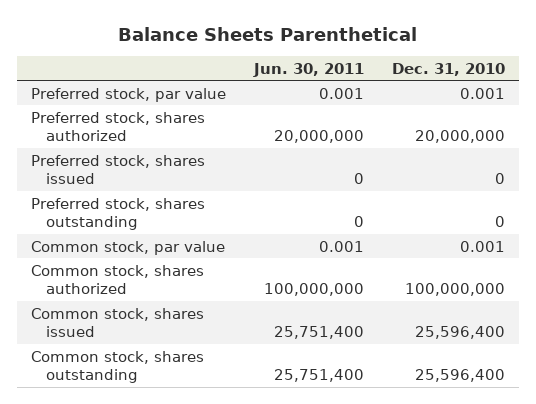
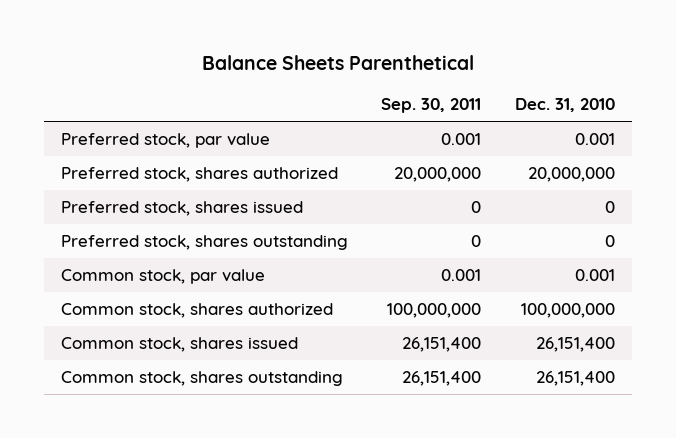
[252,62,364,77] Jun. 30, 2011 -> none
none -> [381,98,482,114] Sep. 30, 2011
[414,326,505,340] 25,596,400 -> [536,337,616,353] 26,151,400
[414,369,505,383] 25,596,400 -> [536,371,616,387] 26,151,400

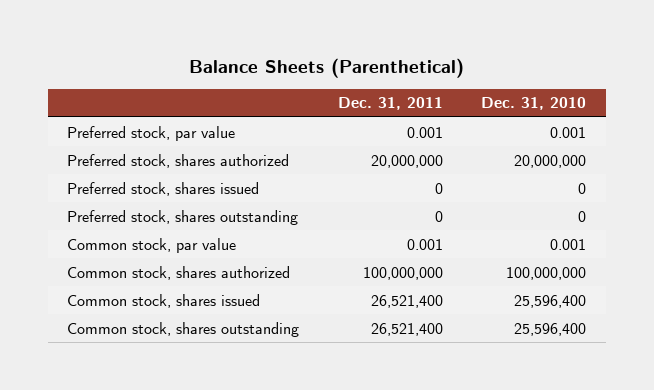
[201,55,474,71] Balance Sheets Parenthetical -> [188,57,464,78] Balance Sheets (Parenthetical)
[381,98,482,114] Sep. 30, 2011 -> none
none -> [337,97,443,111] Dec. 31, 2011
[536,337,616,353] 26,151,400 -> [514,294,587,308] 25,596,400
[536,371,616,387] 26,151,400 -> [514,322,587,336] 25,596,400

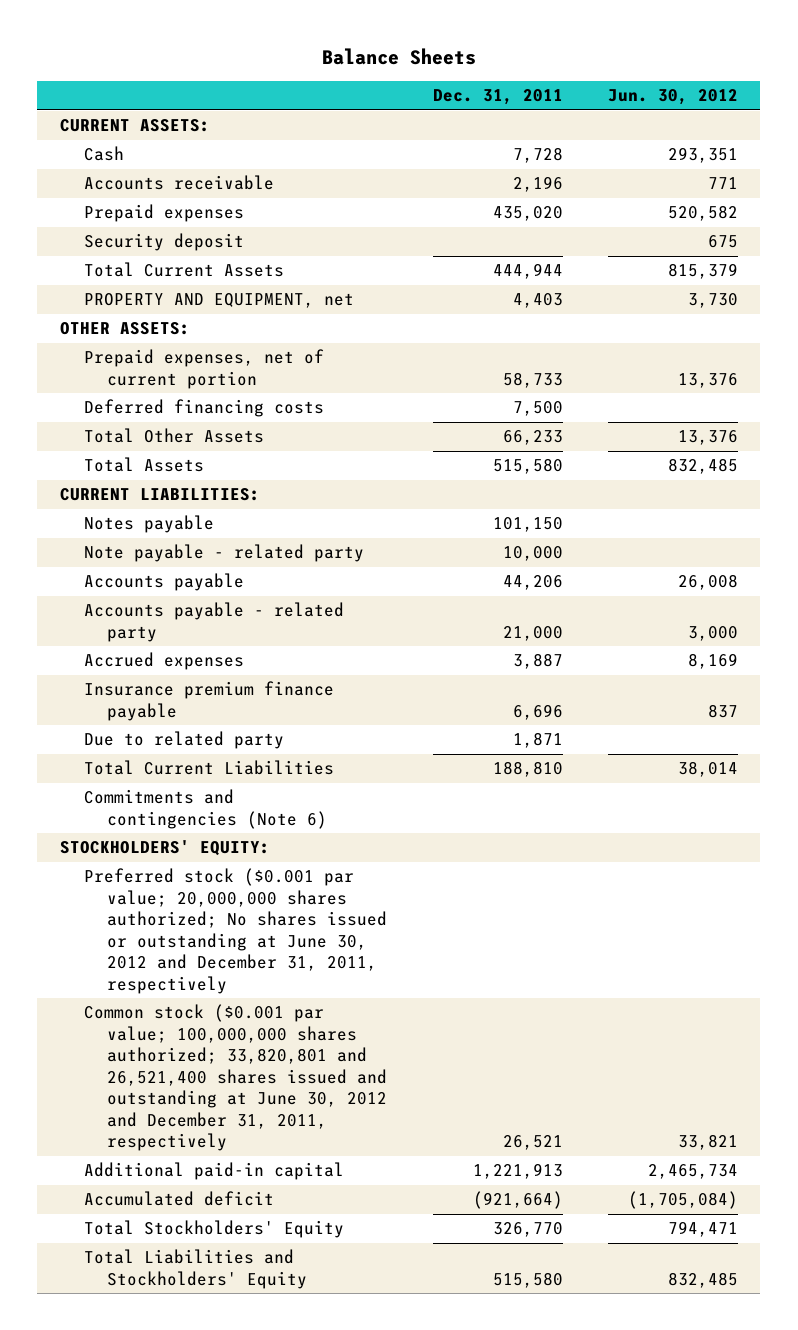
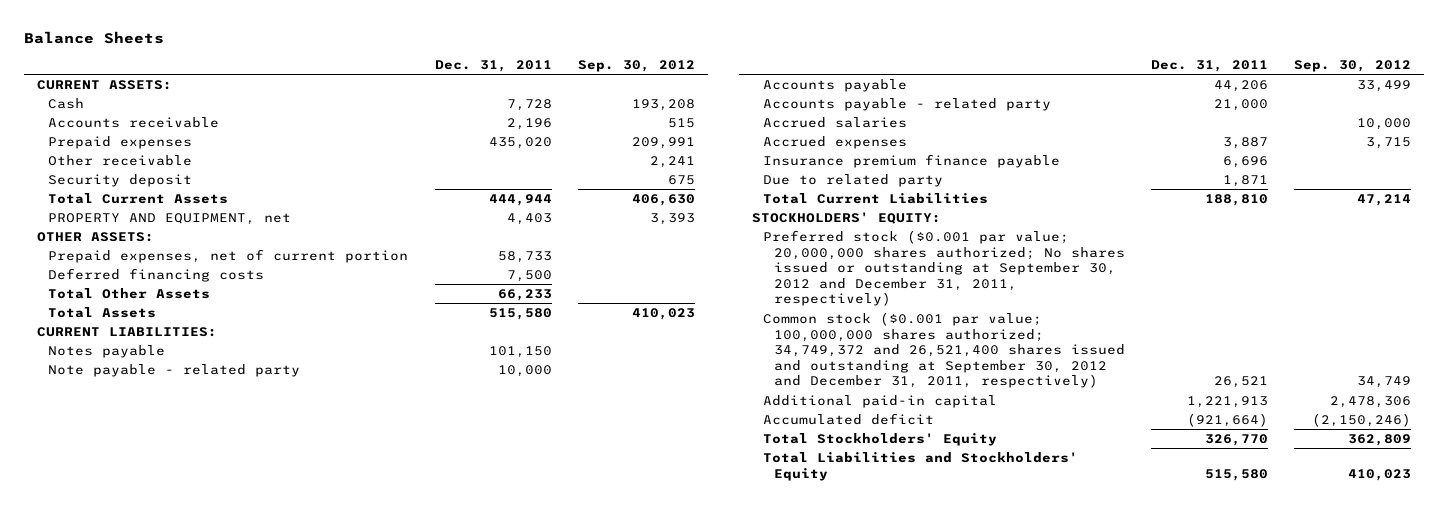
[607,89,738,106] Jun. 30, 2012 -> none
none -> [578,59,696,72] Sep. 30, 2012
none -> [47,154,192,166] Other receivable
none -> [763,116,908,128] Accrued salaries
[83,789,328,829] Commitments and contingencies (Note 6) -> none
[83,868,388,994] Preferred stock ($0.001 par value; 20,000,000 shares authorized; No shares issued or outstanding at June 30, 2012 and December 31, 2011, respectively -> [763,229,1126,307] Preferred stock ($0.001 par value; 20,000,000 shares authorized; No shares issued or outstanding at September 30, 2012 and December 31, 2011, respectively)
[83,1004,388,1152] Common stock ($0.001 par value; 100,000,000 shares authorized; 33,820,801 and 26,521,400 shares issued and outstanding at June 30, 2012 and December 31, 2011, respectively -> [763,311,1126,389] Common stock ($0.001 par value; 100,000,000 shares authorized; 34,749,372 and 26,521,400 shares issued and outstanding at September 30, 2012 and December 31, 2011, respectively)

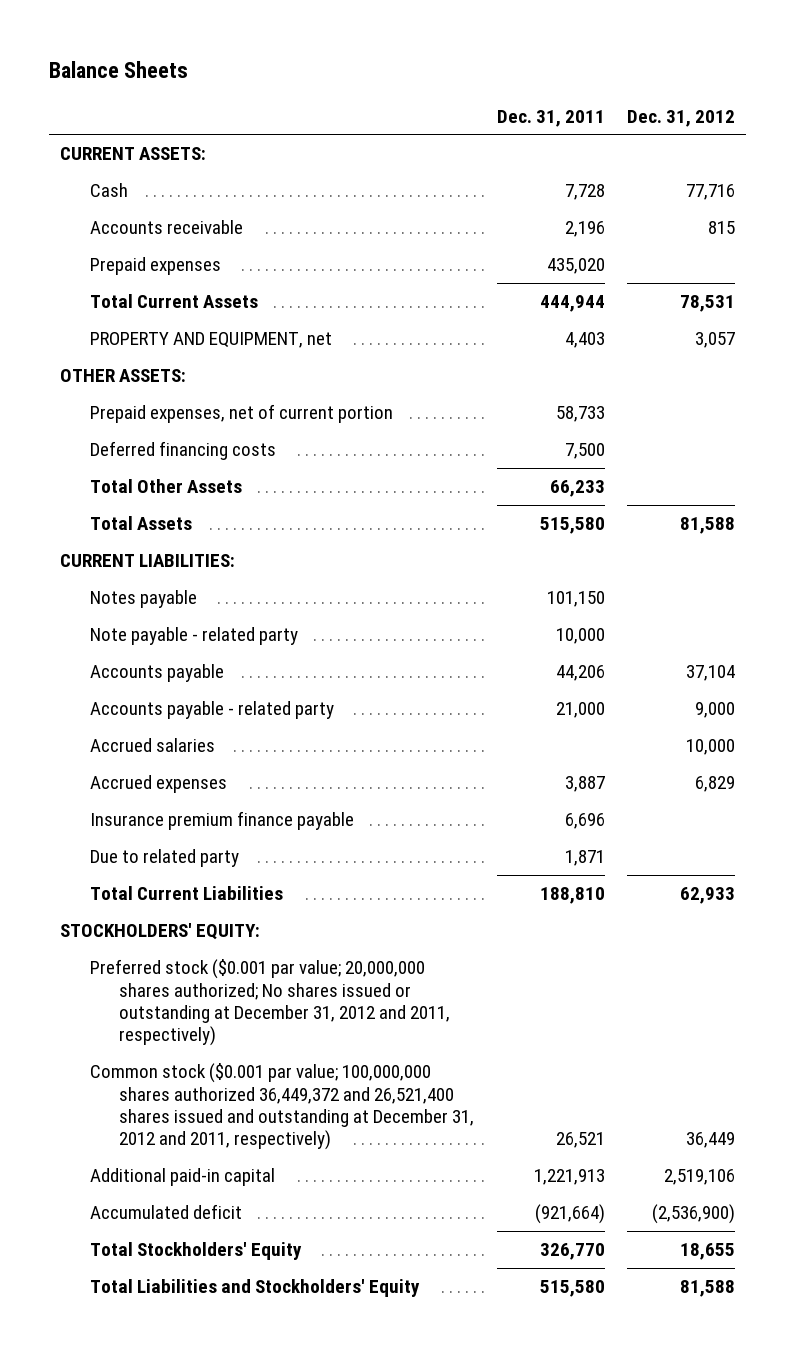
[578,59,696,72] Sep. 30, 2012 -> none
none -> [626,109,735,127] Dec. 31, 2012
[47,154,192,166] Other receivable -> none
[47,173,192,187] Security deposit -> none
[763,229,1126,307] Preferred stock ($0.001 par value; 20,000,000 shares authorized; No shares issued or outstanding at September 30, 2012 and December 31, 2011, respectively) -> [89,959,451,1047] Preferred stock ($0.001 par value; 20,000,000 shares authorized; No shares issued or outstanding at December 31, 2012 and 2011, respectively)
[763,311,1126,389] Common stock ($0.001 par value; 100,000,000 shares authorized; 34,749,372 and 26,521,400 shares issued and outstanding at September 30, 2012 and December 31, 2011, respectively) -> [89,1063,475,1151] Common stock ($0.001 par value; 100,000,000 shares authorized 36,449,372 and 26,521,400 shares issued and outstanding at December 31, 2012 and 2011, respectively)

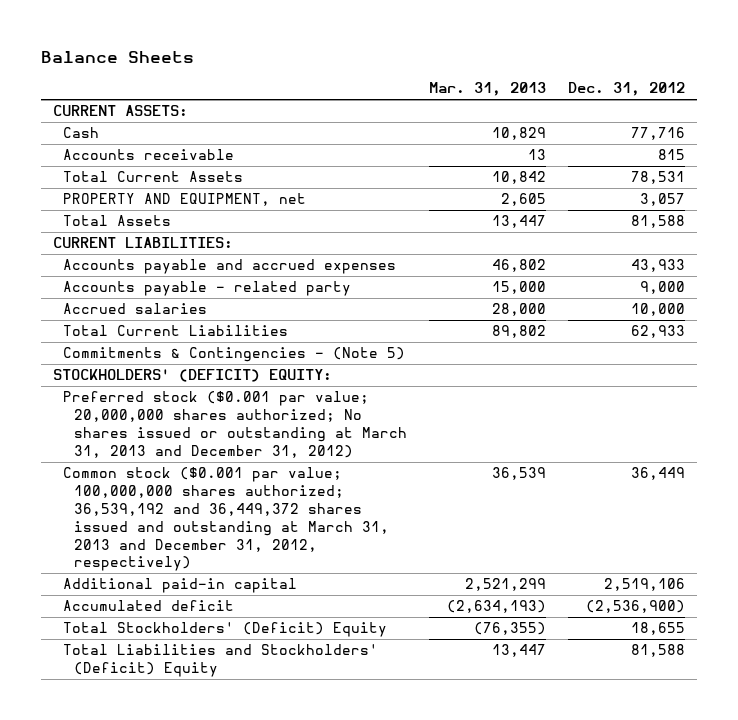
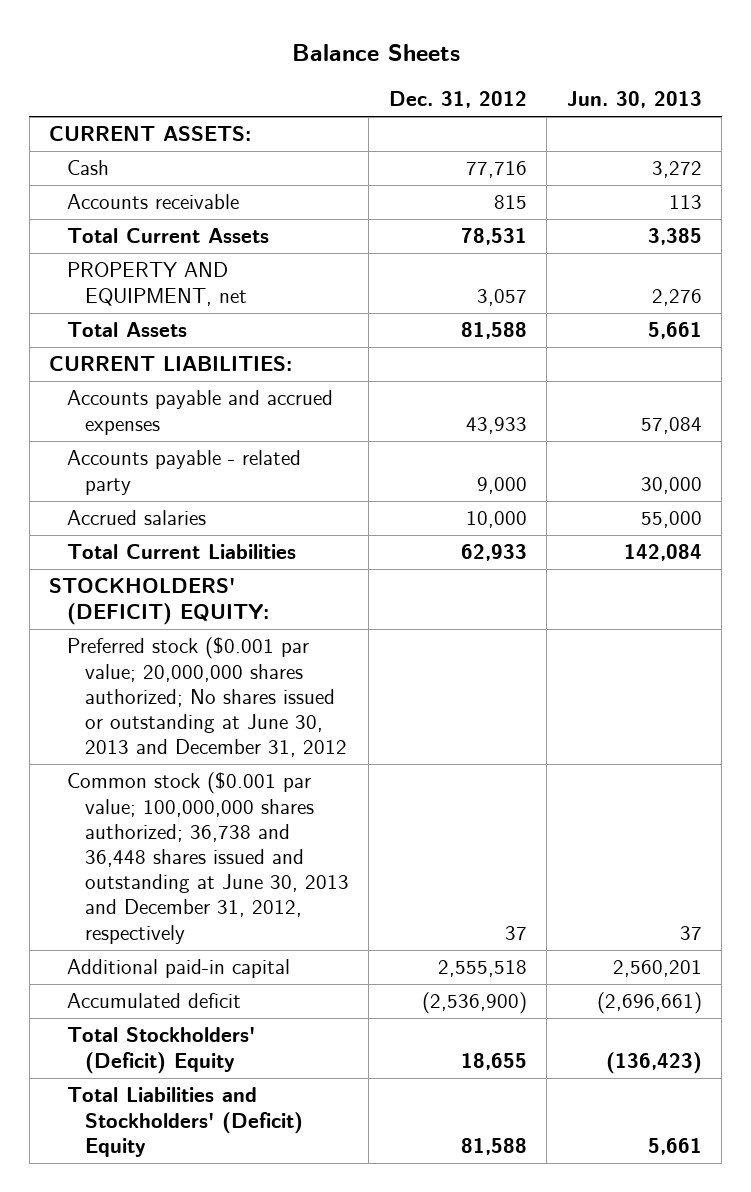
[429,82,547,97] Mar. 31, 2013 -> none
none -> [566,91,702,109] Jun. 30, 2013
[63,347,406,363] Commitments & Contingencies - (Note 5) -> none
[63,391,407,458] Preferred stock ($0.001 par value; 20,000,000 shares authorized; No shares issued or outstanding at March 31, 2013 and December 31, 2012) -> [67,637,348,758] Preferred stock ($0.001 par value; 20,000,000 shares authorized; No shares issued or outstanding at June 30, 2013 and December 31, 2012
[63,467,389,572] Common stock ($0.001 par value; 100,000,000 shares authorized; 36,539,192 and 36,449,372 shares issued and outstanding at March 31, 2013 and December 31, 2012, respectively) -> [67,772,350,944] Common stock ($0.001 par value; 100,000,000 shares authorized; 36,738 and 36,448 shares issued and outstanding at June 30, 2013 and December 31, 2012, respectively
[631,467,686,481] 36,449 -> [504,925,527,940] 37
[604,578,686,592] 2,519,106 -> [437,960,527,978] 2,555,518

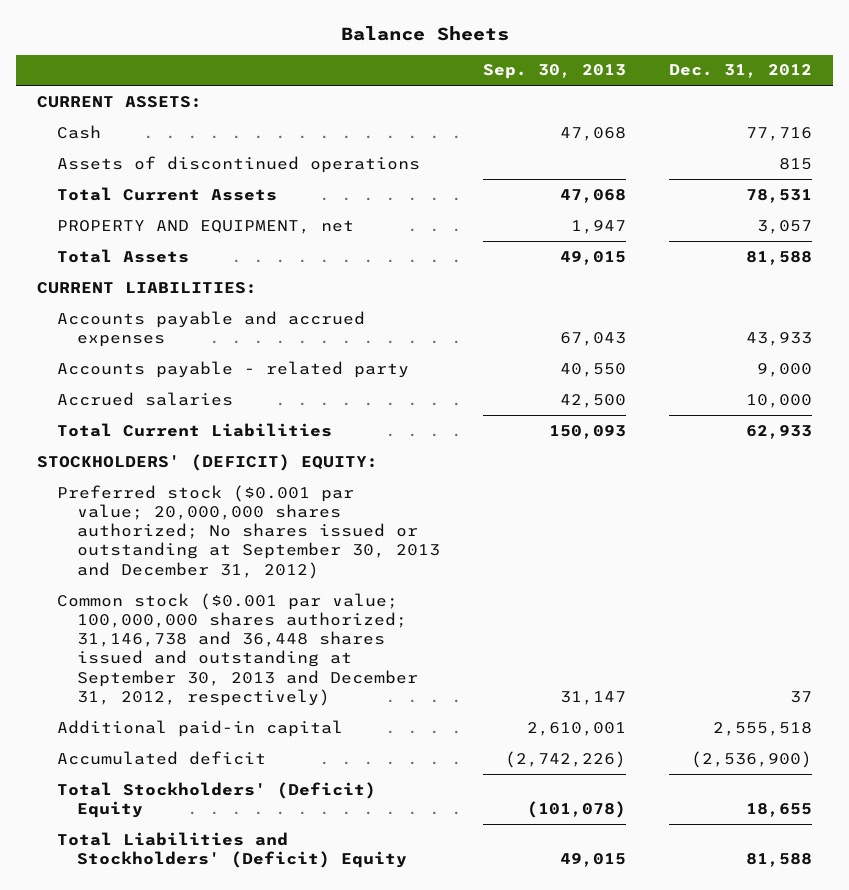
[566,91,702,109] Jun. 30, 2013 -> none
none -> [482,64,626,80] Sep. 30, 2013
[67,194,240,210] Accounts receivable -> [57,155,421,173] Assets of discontinued operations
[67,637,348,758] Preferred stock ($0.001 par value; 20,000,000 shares authorized; No shares issued or outstanding at June 30, 2013 and December 31, 2012 -> [57,484,441,579] Preferred stock ($0.001 par value; 20,000,000 shares authorized; No shares issued or outstanding at September 30, 2013 and December 31, 2012)
[67,772,350,944] Common stock ($0.001 par value; 100,000,000 shares authorized; 36,738 and 36,448 shares issued and outstanding at June 30, 2013 and December 31, 2012, respectively -> [57,592,419,706] Common stock ($0.001 par value; 100,000,000 shares authorized; 31,146,738 and 36,448 shares issued and outstanding at September 30, 2013 and December 31, 2012, respectively)

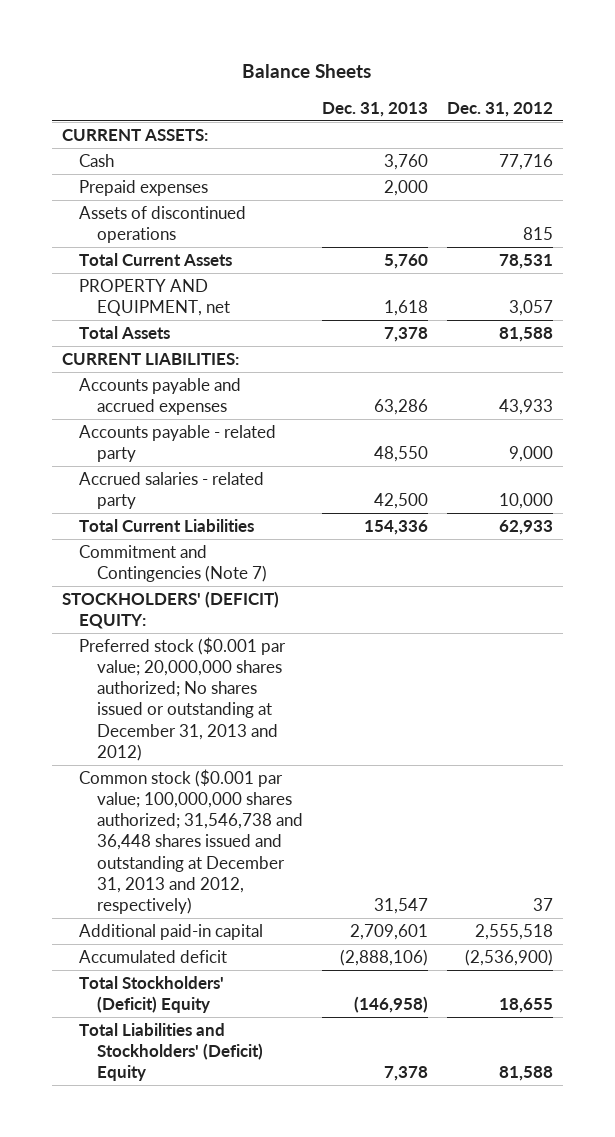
[482,64,626,80] Sep. 30, 2013 -> none
none -> [321,101,428,117] Dec. 31, 2013
none -> [79,180,209,197] Prepaid expenses
[57,391,234,406] Accrued salaries -> [79,472,265,510] Accrued salaries - related party
none -> [79,545,267,583] Commitment and Contingencies (Note 7)
[57,484,441,579] Preferred stock ($0.001 par value; 20,000,000 shares authorized; No shares issued or outstanding at September 30, 2013 and December 31, 2012) -> [79,637,287,761] Preferred stock ($0.001 par value; 20,000,000 shares authorized; No shares issued or outstanding at December 31, 2013 and 2012)
[57,592,419,706] Common stock ($0.001 par value; 100,000,000 shares authorized; 31,146,738 and 36,448 shares issued and outstanding at September 30, 2013 and December 31, 2012, respectively) -> [79,769,303,914] Common stock ($0.001 par value; 100,000,000 shares authorized; 31,546,738 and 36,448 shares issued and outstanding at December 31, 2013 and 2012, respectively)

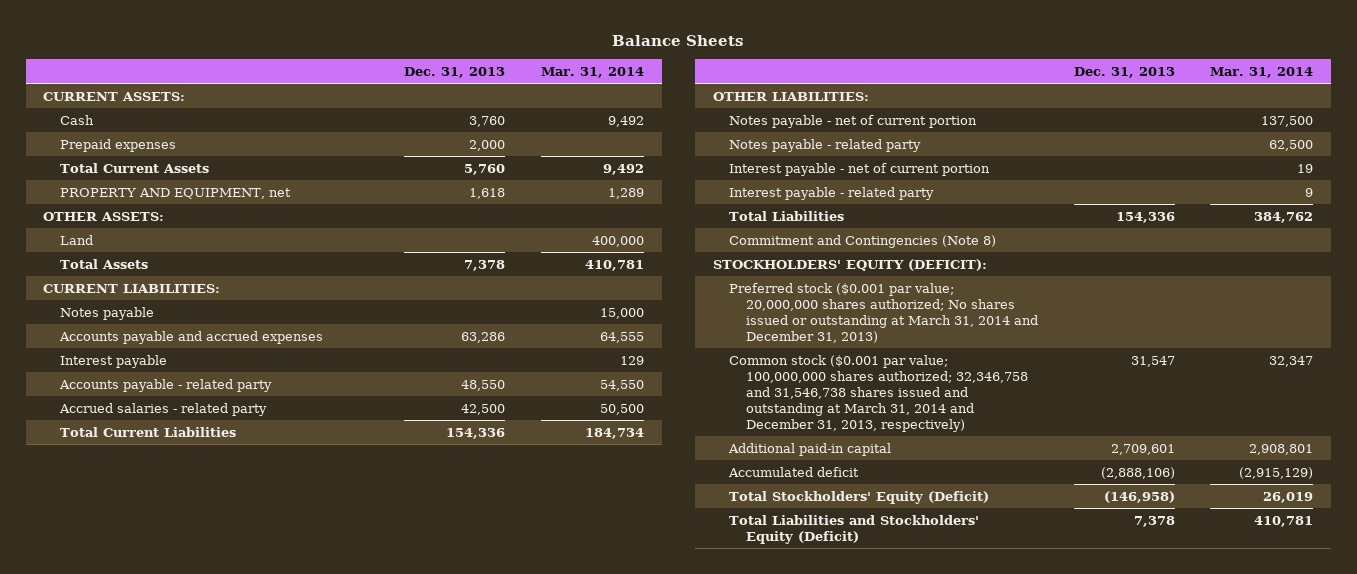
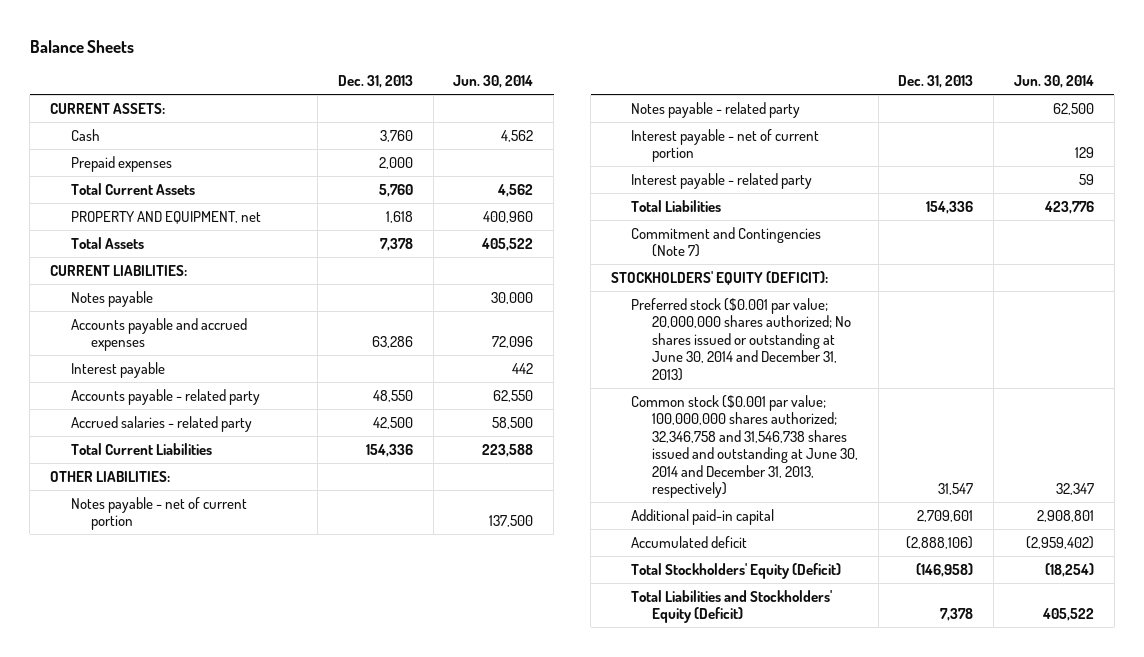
[540,67,644,79] Mar. 31, 2014 -> none
none -> [453,75,534,89] Jun. 30, 2014
[43,211,165,221] OTHER ASSETS: -> none
[60,234,94,245] Land -> none
[729,234,997,248] Commitment and Contingencies (Note 8) -> [631,226,822,258] Commitment and Contingencies (Note 7)
[729,282,1038,344] Preferred stock ($0.001 par value; 20,000,000 shares authorized; No shares issued or outstanding at March 31, 2014 and December 31, 2013) -> [631,297,851,381] Preferred stock ($0.001 par value; 20,000,000 shares authorized; No shares issued or outstanding at June 30, 2014 and December 31, 2013)
[729,354,1028,433] Common stock ($0.001 par value; 100,000,000 shares authorized; 32,346,758 and 31,546,738 shares issued and outstanding at March 31, 2014 and December 31, 2013, respectively) -> [631,394,858,499] Common stock ($0.001 par value; 100,000,000 shares authorized; 32,346,758 and 31,546,738 shares issued and outstanding at June 30, 2014 and December 31, 2013, respectively)

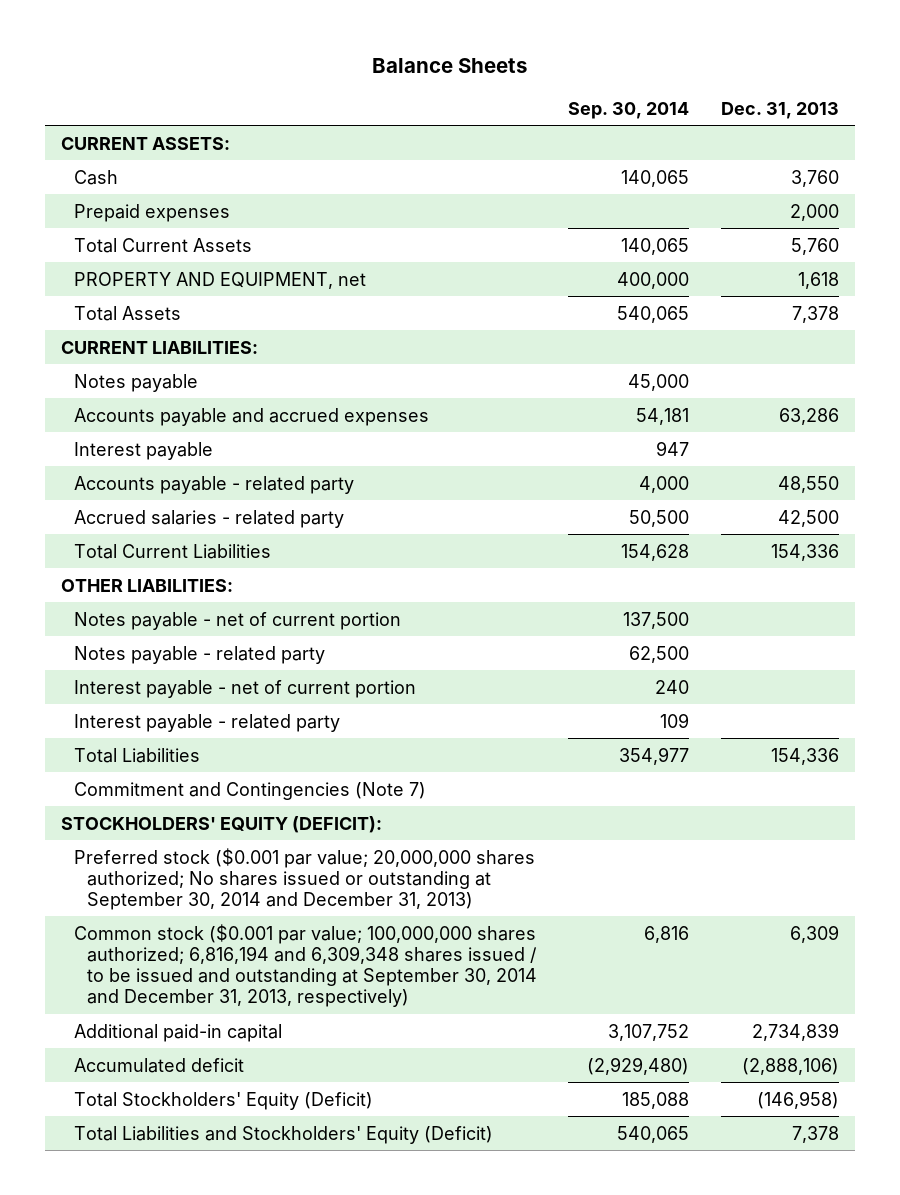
[453,75,534,89] Jun. 30, 2014 -> none
none -> [568,101,690,119] Sep. 30, 2014
[631,297,851,381] Preferred stock ($0.001 par value; 20,000,000 shares authorized; No shares issued or outstanding at June 30, 2014 and December 31, 2013) -> [74,847,536,911] Preferred stock ($0.001 par value; 20,000,000 shares authorized; No shares issued or outstanding at September 30, 2014 and December 31, 2013)
[631,394,858,499] Common stock ($0.001 par value; 100,000,000 shares authorized; 32,346,758 and 31,546,738 shares issued and outstanding at June 30, 2014 and December 31, 2013, respectively) -> [74,923,537,1008] Common stock ($0.001 par value; 100,000,000 shares authorized; 6,816,194 and 6,309,348 shares issued / to be issued and outstanding at September 30, 2014 and December 31, 2013, respectively)
[938,483,974,496] 31,547 -> [789,924,839,943] 6,309
[917,509,974,522] 2,709,601 -> [751,1022,839,1041] 2,734,839

